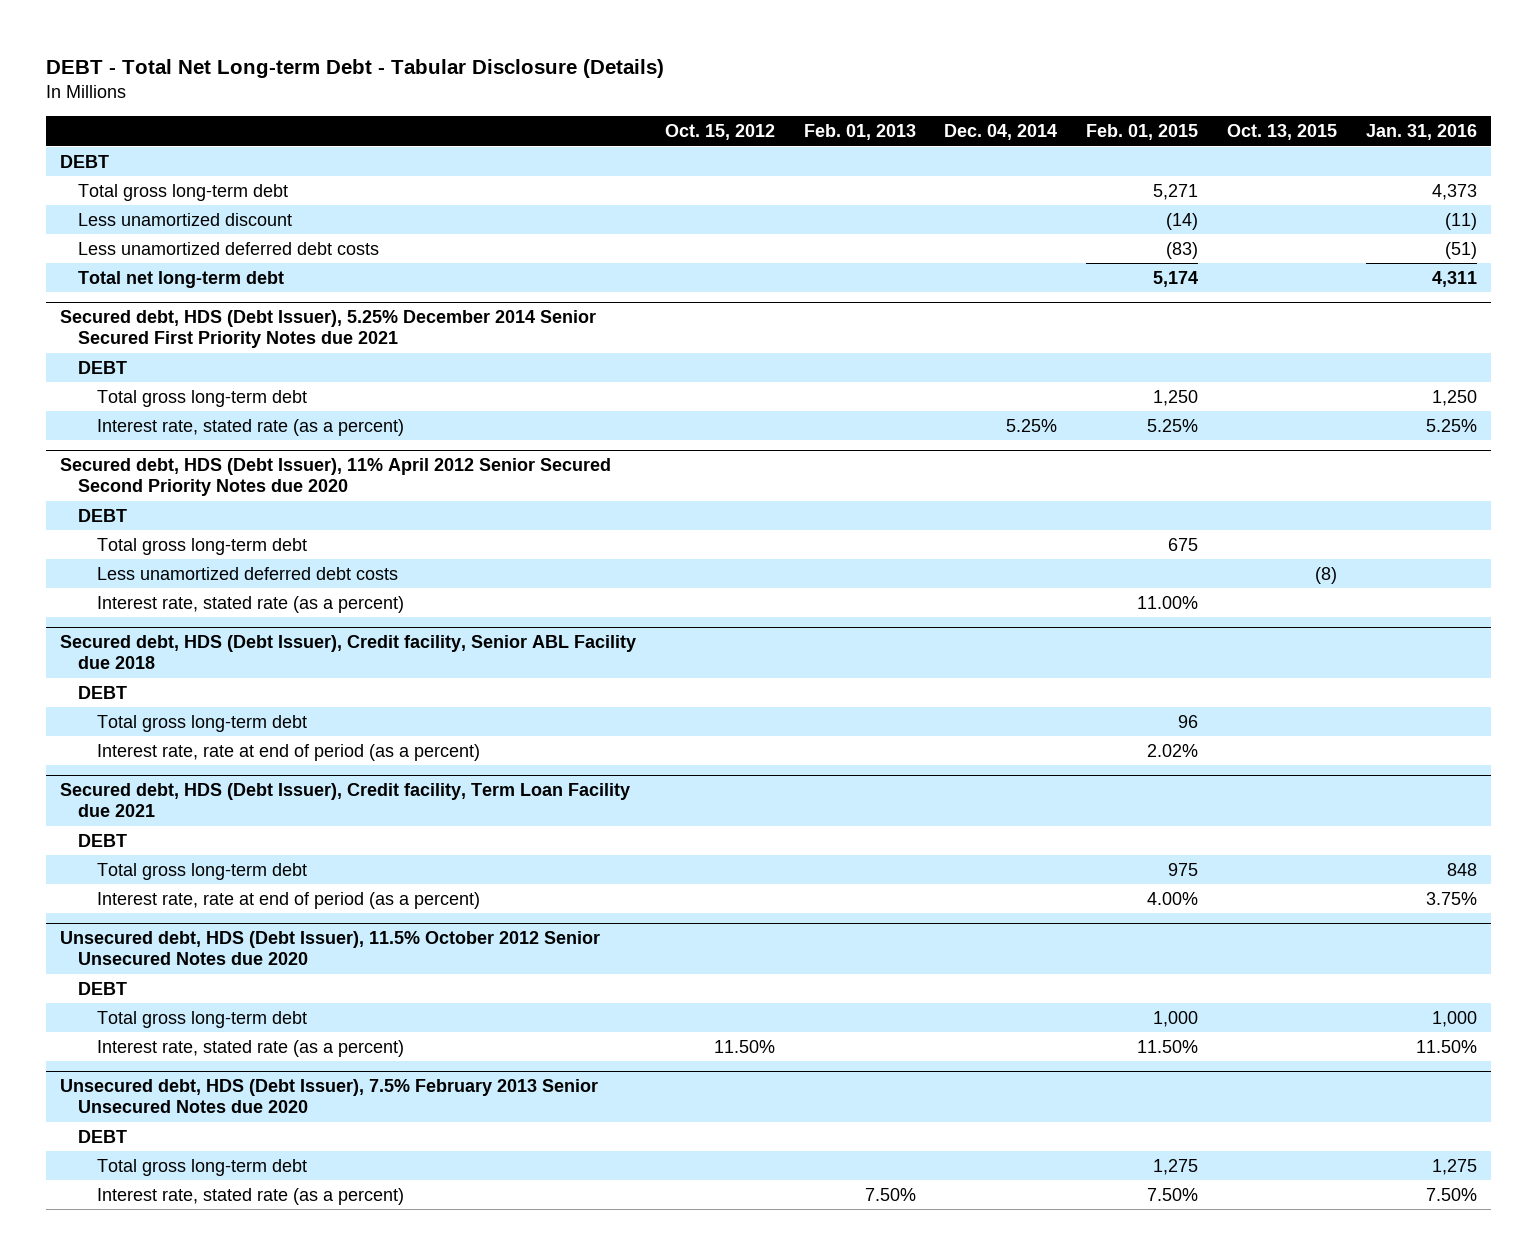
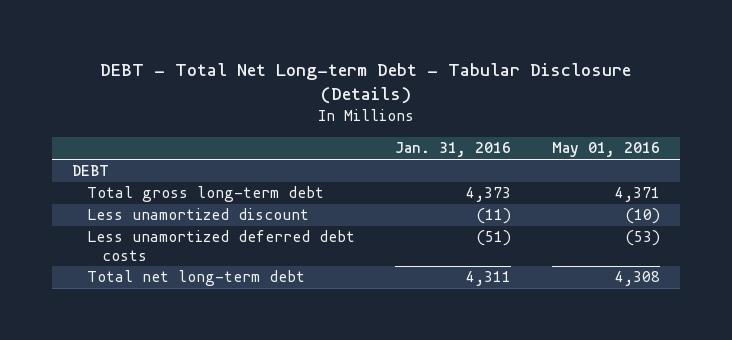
[664,124,775,141] Oct. 15, 2012 -> none
[803,124,916,141] Feb. 01, 2013 -> none
[944,124,1058,141] Dec. 04, 2014 -> none
[1086,124,1199,141] Feb. 01, 2015 -> none
[1226,124,1337,141] Oct. 13, 2015 -> none
none -> [551,142,660,158] May 01, 2016
[60,310,597,349] Secured debt, HDS (Debt Issuer), 5.25% December 2014 Senior Secured First Priority Notes due 2021 -> none
[78,360,128,374] DEBT -> none
[96,389,307,407] Total gross long-term debt -> none
[96,418,404,436] Interest rate, stated rate (as a percent) -> none
[60,458,612,497] Secured debt, HDS (Debt Issuer), 11% April 2012 Senior Secured Second Priority Notes due 2020 -> none
[78,508,128,522] DEBT -> none
[96,537,307,555] Total gross long-term debt -> none
[96,566,398,580] Less unamortized deferred debt costs -> none
[96,595,404,613] Interest rate, stated rate (as a percent) -> none
[60,635,637,670] Secured debt, HDS (Debt Issuer), Credit facility, Senior ABL Facility due 2018 -> none
[78,685,128,699] DEBT -> none
[96,714,307,732] Total gross long-term debt -> none
[96,743,480,761] Interest rate, rate at end of period (as a percent) -> none
[60,783,631,818] Secured debt, HDS (Debt Issuer), Credit facility, Term Loan Facility due 2021 -> none
[78,833,128,847] DEBT -> none
[96,862,307,880] Total gross long-term debt -> none
[96,891,480,909] Interest rate, rate at end of period (as a percent) -> none
[60,931,601,966] Unsecured debt, HDS (Debt Issuer), 11.5% October 2012 Senior Unsecured Notes due 2020 -> none
[78,981,128,995] DEBT -> none
[96,1010,307,1028] Total gross long-term debt -> none
[96,1039,404,1057] Interest rate, stated rate (as a percent) -> none
[60,1079,599,1114] Unsecured debt, HDS (Debt Issuer), 7.5% February 2013 Senior Unsecured Notes due 2020 -> none
[78,1129,128,1143] DEBT -> none
[96,1158,307,1176] Total gross long-term debt -> none
[96,1187,404,1205] Interest rate, stated rate (as a percent) -> none

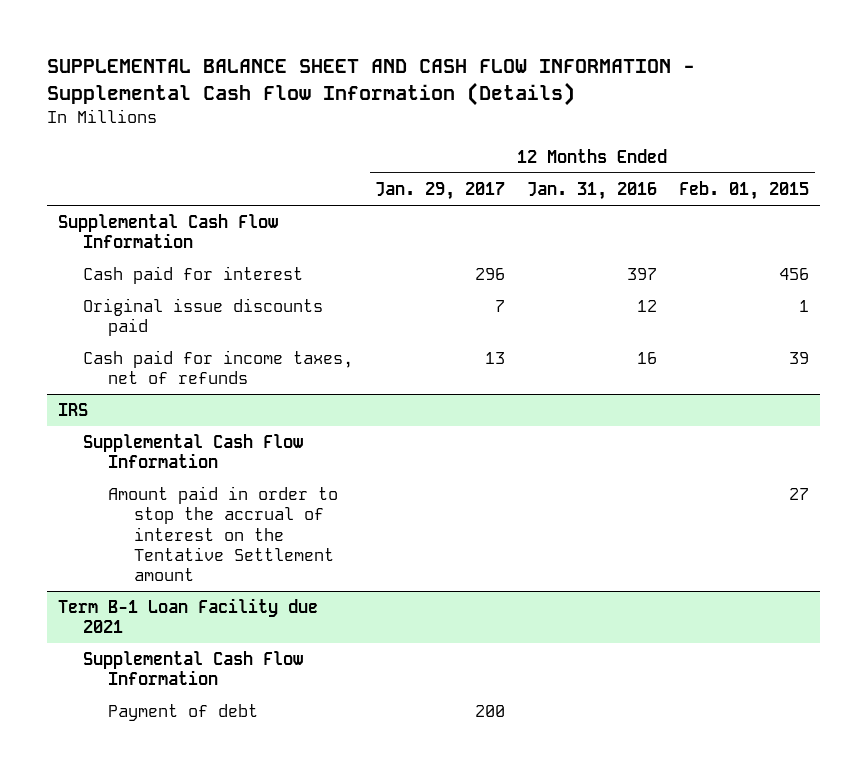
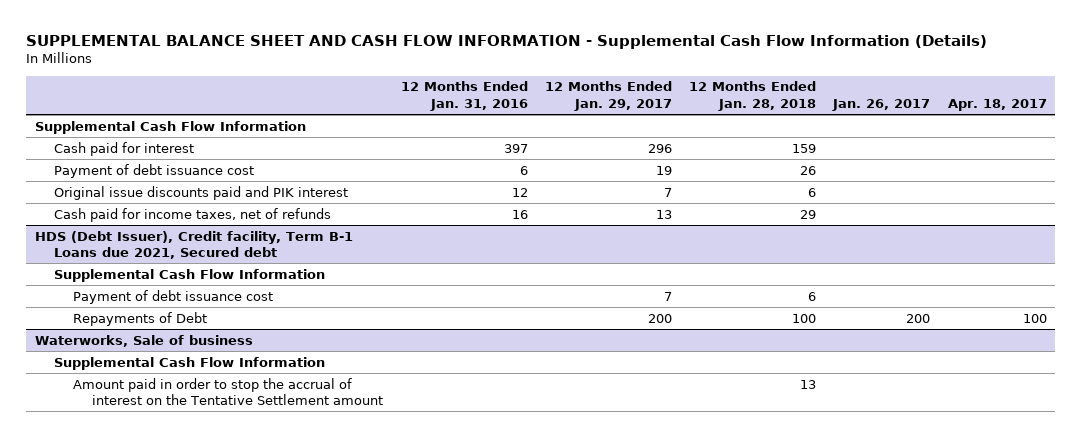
[679,180,810,200] Feb. 01, 2015 -> none
none -> [689,81,817,111] 12 Months Ended Jan. 28, 2018
none -> [832,98,931,111] Jan. 26, 2017
none -> [947,98,1047,111] Apr. 18, 2017
none -> [53,163,254,178] Payment of debt issuance cost
[82,298,323,337] Original issue discounts paid -> [53,185,348,200] Original issue discounts paid and PIK interest
[57,403,88,417] IRS -> none
none -> [34,230,353,260] HDS (Debt Issuer), Credit facility, Term B-1 Loans due 2021, Secured debt
[108,486,339,581] Amount paid in order to stop the accrual of interest on the Tentative Settlement amount -> none
[57,598,318,634] Term B-1 Loan Facility due 2021 -> none
none -> [73,289,274,304] Payment of debt issuance cost
none -> [73,311,208,326] Repayments of Debt
none -> [34,334,253,347] Waterworks, Sale of business
[108,704,259,722] Payment of debt -> none
none -> [73,377,384,406] Amount paid in order to stop the accrual of interest on the Tentative Settlement amount

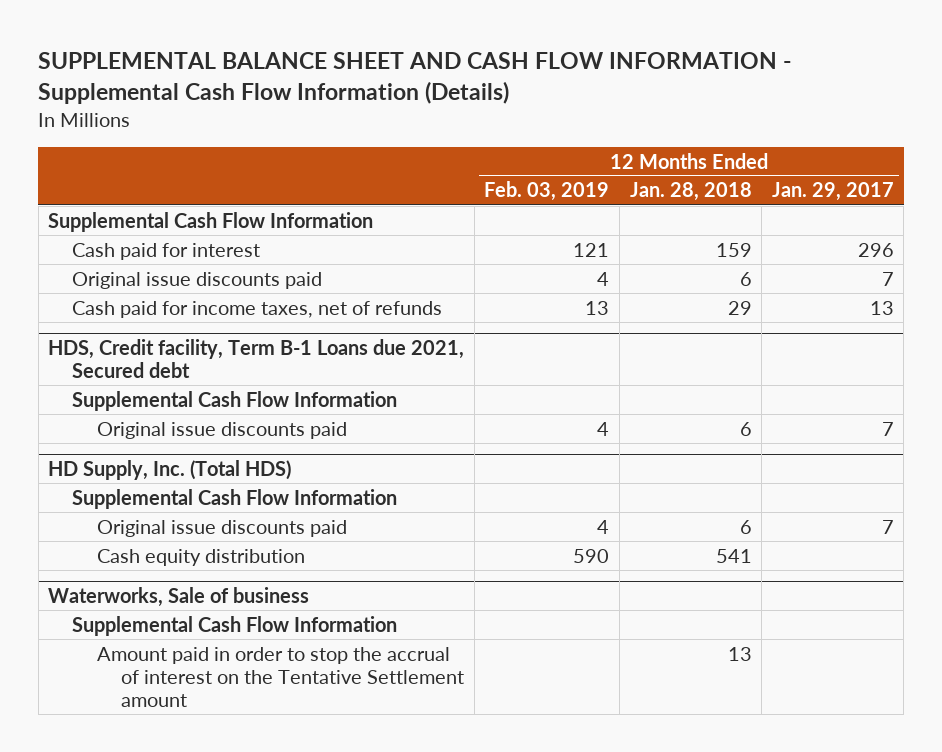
[400,81,528,111] 12 Months Ended Jan. 31, 2016 -> none
[832,98,931,111] Jan. 26, 2017 -> none
[947,98,1047,111] Apr. 18, 2017 -> none
none -> [484,181,610,202] Feb. 03, 2019
[53,163,254,178] Payment of debt issuance cost -> none
[53,185,348,200] Original issue discounts paid and PIK interest -> [72,271,323,289] Original issue discounts paid
[34,230,353,260] HDS (Debt Issuer), Credit facility, Term B-1 Loans due 2021, Secured debt -> [48,339,465,379] HDS, Credit facility, Term B-1 Loans due 2021, Secured debt
[73,289,274,304] Payment of debt issuance cost -> none
[73,311,208,326] Repayments of Debt -> none
none -> [96,421,347,439] Original issue discounts paid
none -> [48,460,292,481] HD Supply, Inc. (Total HDS)
none -> [72,488,398,509] Supplemental Cash Flow Information
none -> [96,519,347,537] Original issue discounts paid
none -> [96,548,305,566] Cash equity distribution

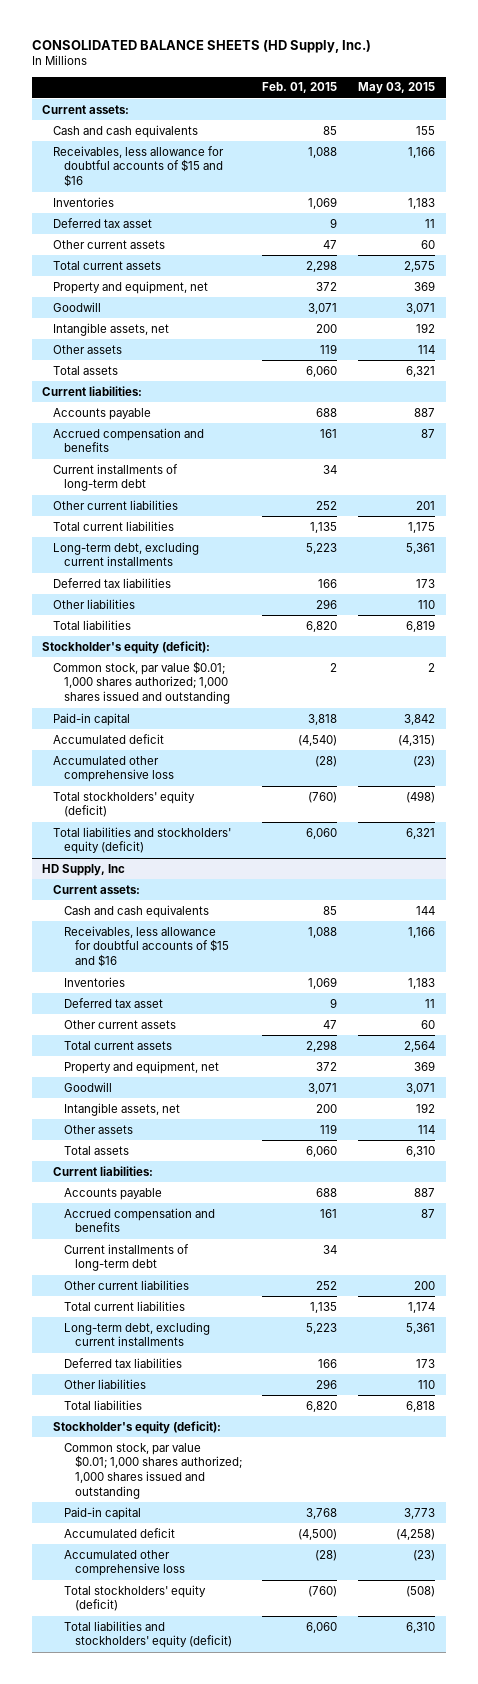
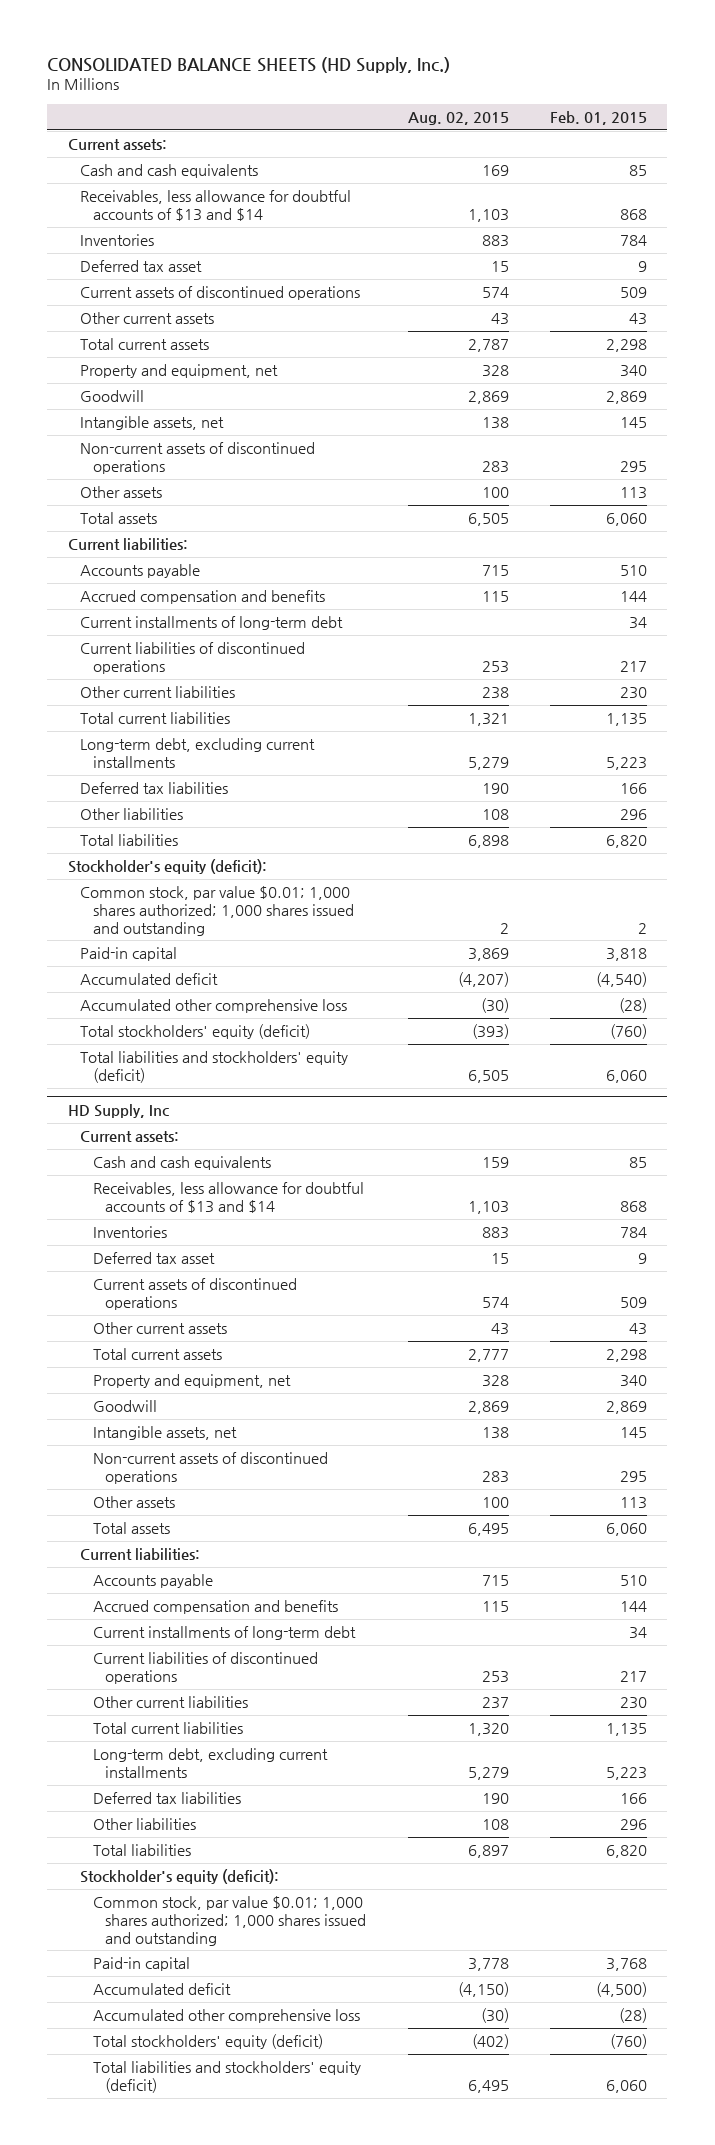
[358,82,436,95] May 03, 2015 -> none
none -> [407,111,509,125] Aug. 02, 2015
[53,145,225,188] Receivables, less allowance for doubtful accounts of $15 and $16 -> [80,189,352,221] Receivables, less allowance for doubtful accounts of $13 and $14
[308,146,338,158] 1,088 -> [619,208,647,220] 868
[308,196,338,209] 1,069 -> [619,234,647,246] 784
none -> [80,285,361,300] Current assets of discontinued operations
[323,239,338,249] 47 -> [628,312,647,325] 43
[316,281,338,291] 372 -> [619,364,647,377] 340
[308,302,338,314] 3,071 -> [605,390,647,404] 2,869
[316,323,338,333] 200 -> [619,416,647,428] 145
none -> [80,441,316,474] Non-current assets of discontinued operations
[320,343,338,354] 119 -> [619,486,647,499] 113
[316,407,338,417] 688 -> [619,564,647,576] 510
[320,428,338,438] 161 -> [619,590,647,602] 144
none -> [80,641,306,674] Current liabilities of discontinued operations
[316,500,338,510] 252 -> [619,686,647,699] 230
[63,925,229,968] Receivables, less allowance for doubtful accounts of $15 and $16 -> [92,1181,364,1213] Receivables, less allowance for doubtful accounts of $13 and $14
[308,926,338,938] 1,088 -> [619,1200,647,1212] 868
[308,976,338,989] 1,069 -> [619,1226,647,1238] 784
none -> [92,1277,297,1310] Current assets of discontinued operations
[323,1019,338,1029] 47 -> [628,1322,647,1335] 43
[316,1061,338,1071] 372 -> [619,1374,647,1387] 340
[308,1082,338,1094] 3,071 -> [605,1400,647,1414] 2,869
[316,1103,338,1113] 200 -> [619,1426,647,1438] 145
none -> [92,1451,328,1484] Non-current assets of discontinued operations
[320,1123,338,1134] 119 -> [619,1496,647,1509] 113
[316,1187,338,1197] 688 -> [619,1574,647,1586] 510
[320,1208,338,1218] 161 -> [619,1600,647,1612] 144
none -> [92,1651,318,1684] Current liabilities of discontinued operations
[316,1280,338,1290] 252 -> [619,1696,647,1709] 230

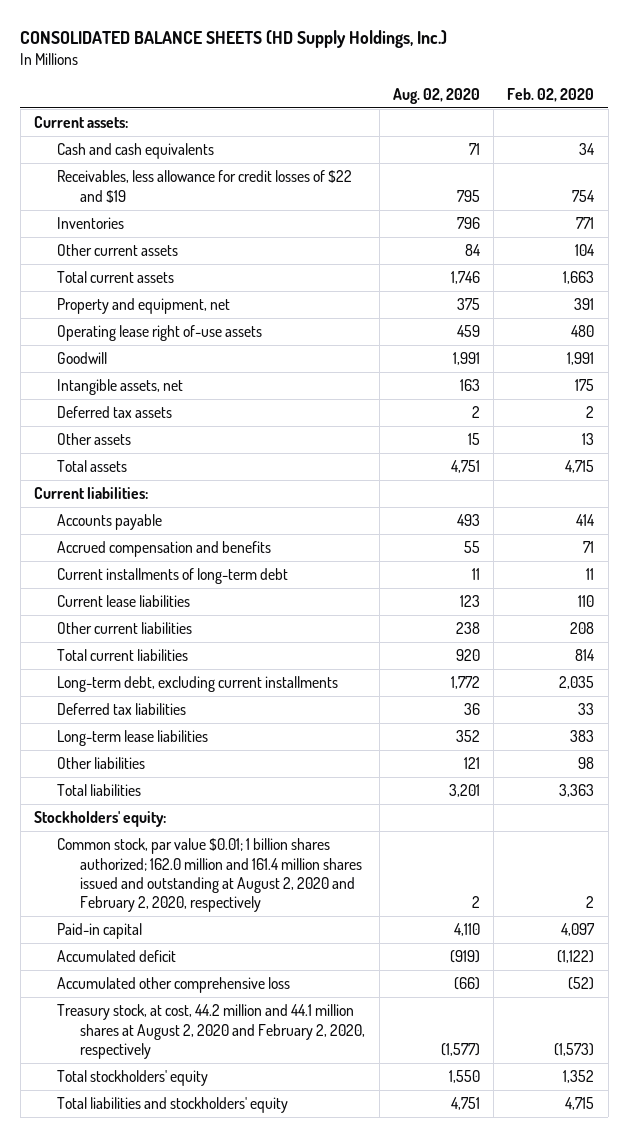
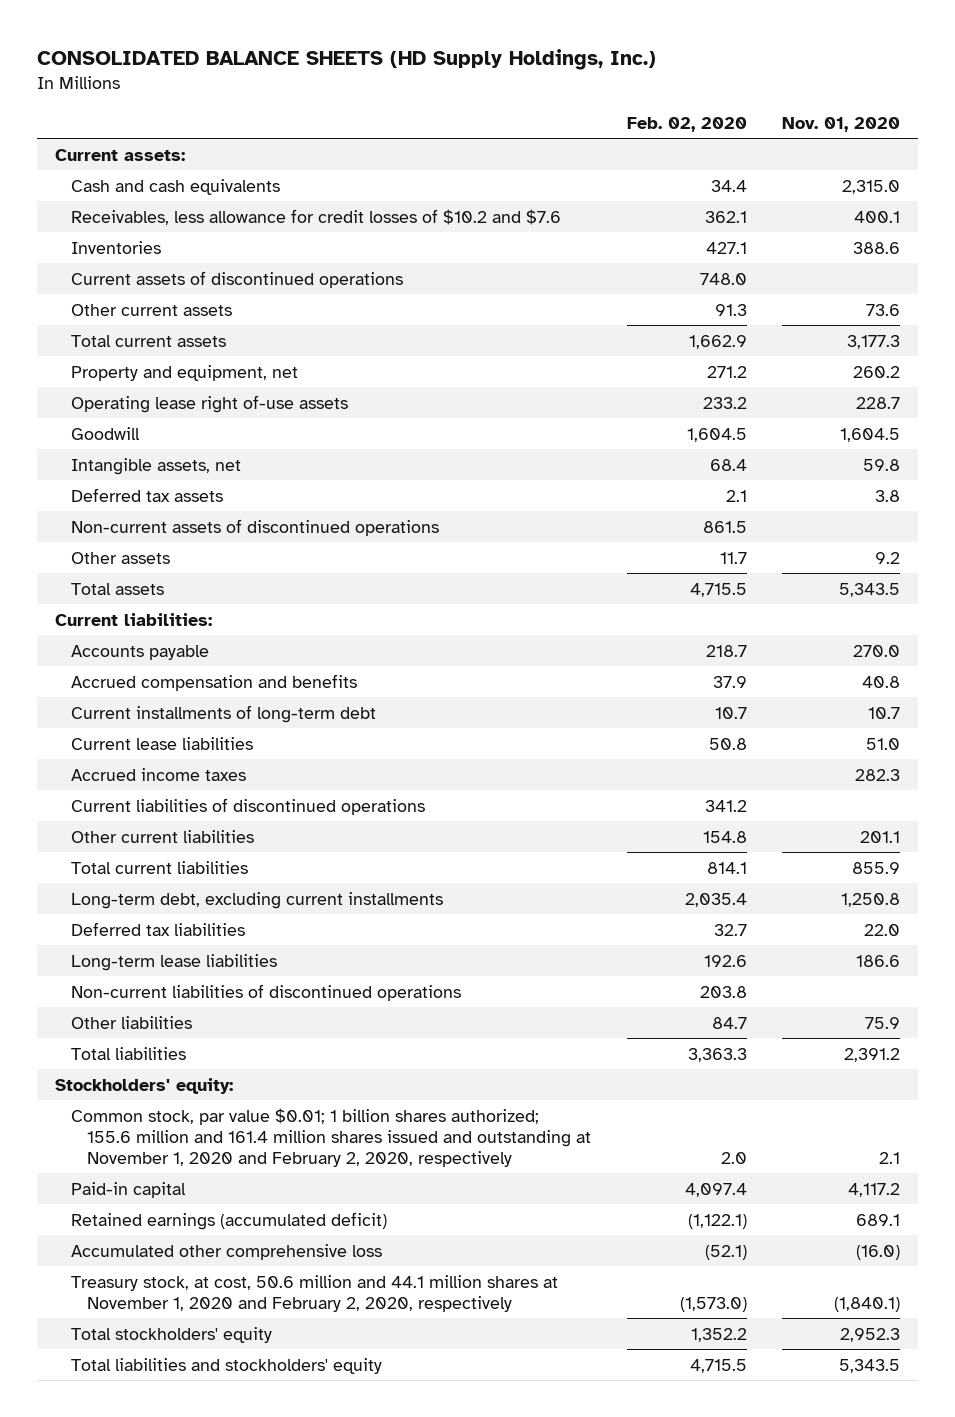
[392,87,480,104] Aug. 02, 2020 -> none
none -> [782,116,901,132] Nov. 01, 2020
[579,143,596,156] 34 -> [710,179,747,192] 34.4
[57,170,353,203] Receivables, less allowance for credit losses of $22 and $19 -> [71,208,562,225] Receivables, less allowance for credit losses of $10.2 and $7.6
[572,189,596,202] 754 -> [704,210,747,223] 362.1
[576,217,595,230] 771 -> [705,241,747,254] 427.1
none -> [71,270,404,288] Current assets of discontinued operations
[575,244,596,257] 104 -> [714,303,747,316] 91.3
[563,271,595,285] 1,663 -> [688,334,747,349] 1,662.9
[574,298,595,311] 391 -> [706,365,747,378] 271.2
[571,325,595,338] 480 -> [702,396,747,409] 233.2
[567,352,595,366] 1,991 -> [686,427,747,442] 1,604.5
[575,379,595,392] 175 -> [709,458,747,471] 68.4
[586,406,595,419] 2 -> [725,489,747,502] 2.1
none -> [71,518,440,536] Non-current assets of discontinued operations
[582,433,595,446] 13 -> [719,551,747,564] 11.7
[565,460,595,474] 4,715 -> [689,582,747,597] 4,715.5
[576,514,596,527] 414 -> [705,644,747,657] 218.7
[583,541,595,554] 71 -> [712,675,747,688] 37.9
[586,568,595,581] 11 -> [714,706,747,719] 10.7
[578,595,595,608] 110 -> [708,737,747,750] 50.8
none -> [71,767,247,781] Accrued income taxes
none -> [71,797,426,815] Current liabilities of discontinued operations
[570,622,595,635] 208 -> [702,830,747,843] 154.8
[575,649,596,662] 814 -> [706,861,747,874] 814.1
[559,676,595,690] 2,035 -> [684,892,747,907] 2,035.4
[578,703,595,716] 33 -> [713,923,747,936] 32.7
[570,730,595,743] 383 -> [703,954,747,967] 192.6
none -> [71,983,462,1001] Non-current liabilities of discontinued operations
[578,757,595,770] 98 -> [711,1016,747,1029] 84.7
[559,784,595,798] 3,363 -> [687,1047,747,1062] 3,363.3
[57,838,363,913] Common stock, par value $0.01; 1 billion shares authorized; 162.0 million and 161.4 million shares issued and outstanding at August 2, 2020 and February 2, 2020, respectively -> [71,1107,592,1167] Common stock, par value $0.01; 1 billion shares authorized; 155.6 million and 161.4 million shares issued and outstanding at November 1, 2020 and February 2, 2020, respectively
[586,896,595,909] 2 -> [720,1151,747,1164] 2.0
[561,923,596,937] 4,097 -> [684,1182,747,1197] 4,097.4
[57,950,177,963] Accumulated deficit -> [71,1211,388,1230] Retained earnings (accumulated deficit)
[557,950,595,964] (1,122) -> [687,1213,747,1229] (1,122.1)
[568,977,595,991] (52) -> [704,1244,747,1260] (52.1)
[57,1004,366,1059] Treasury stock, at cost, 44.2 million and 44.1 million shares at August 2, 2020 and February 2, 2020, respectively -> [71,1274,559,1312] Treasury stock, at cost, 50.6 million and 44.1 million shares at November 1, 2020 and February 2, 2020, respectively
[554,1042,595,1056] (1,573) -> [679,1296,747,1312] (1,573.0)
[563,1070,595,1084] 1,352 -> [690,1327,747,1342] 1,352.2
[565,1097,595,1111] 4,715 -> [689,1358,747,1373] 4,715.5

